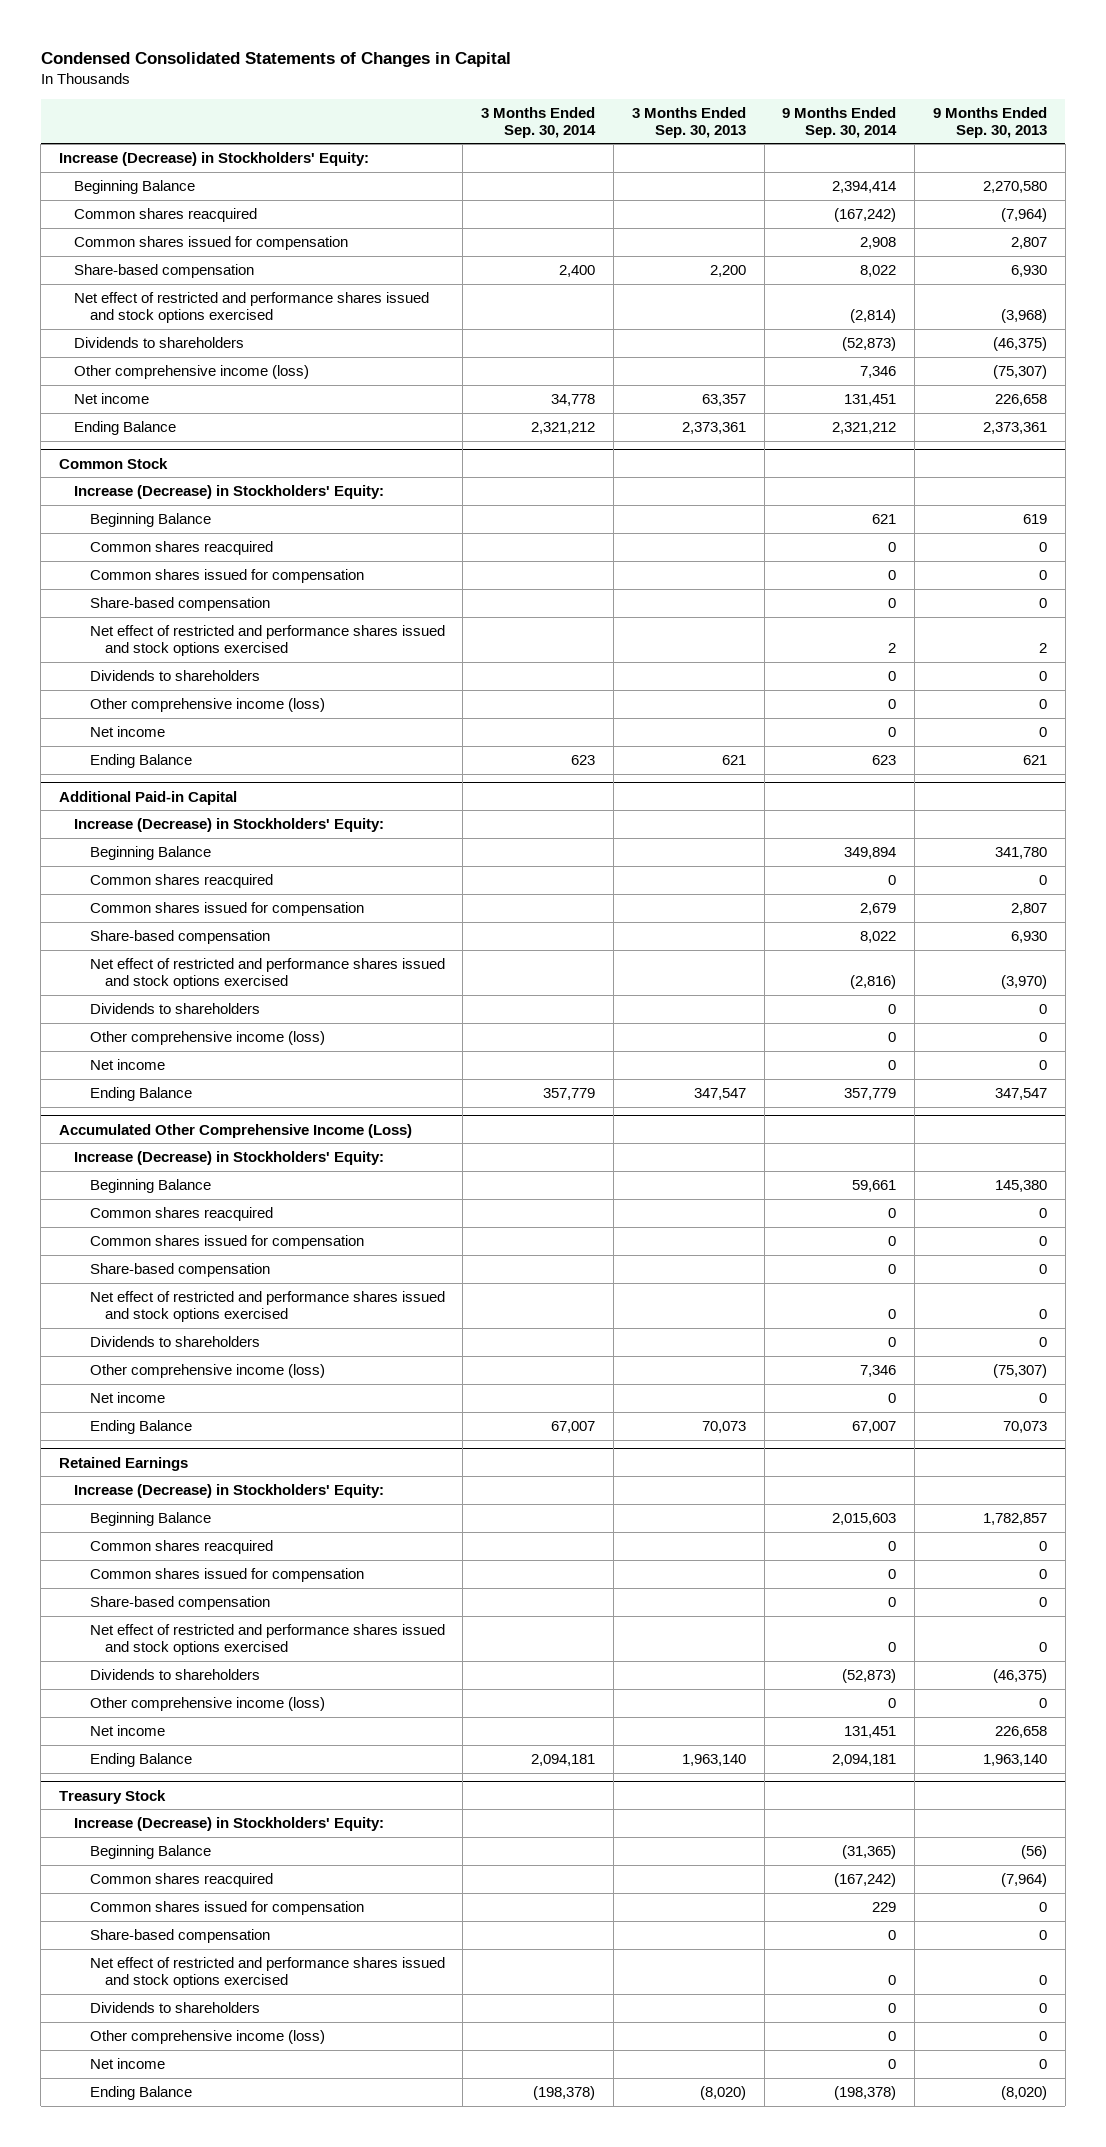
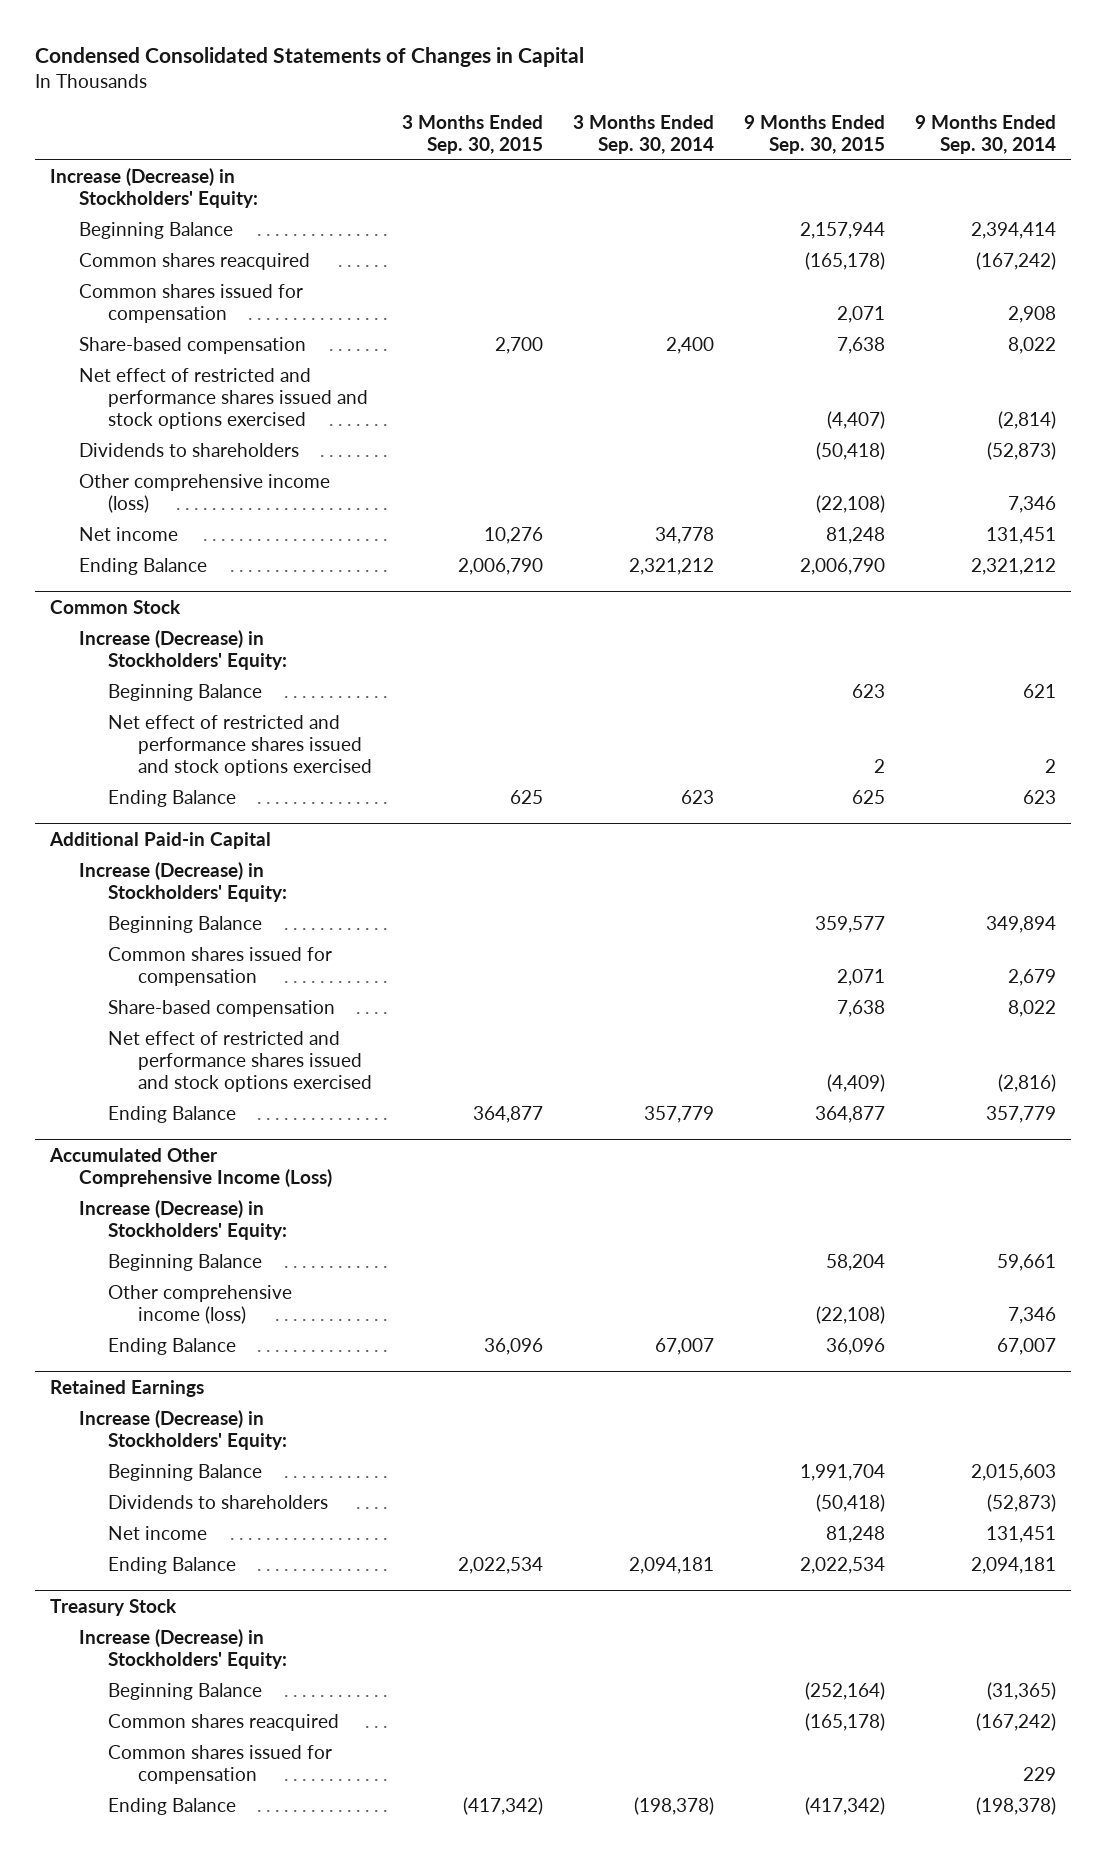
[631,106,746,138] 3 Months Ended Sep. 30, 2013 -> none
[933,106,1048,138] 9 Months Ended Sep. 30, 2013 -> none
none -> [401,114,543,154] 3 Months Ended Sep. 30, 2015
none -> [743,114,885,154] 9 Months Ended Sep. 30, 2015
[89,540,273,555] Common shares reacquired -> none
[89,568,364,583] Common shares issued for compensation -> none
[89,596,270,611] Share-based compensation -> none
[89,669,260,681] Dividends to shareholders -> none
[89,697,325,712] Other comprehensive income (loss) -> none
[89,725,165,737] Net income -> none
[89,873,273,888] Common shares reacquired -> none
[89,1002,260,1014] Dividends to shareholders -> none
[89,1030,325,1045] Other comprehensive income (loss) -> none
[89,1058,165,1070] Net income -> none
[89,1206,273,1221] Common shares reacquired -> none
[89,1234,364,1249] Common shares issued for compensation -> none
[89,1262,270,1277] Share-based compensation -> none
[89,1290,445,1323] Net effect of restricted and performance shares issued and stock options exercised -> none
[89,1335,260,1347] Dividends to shareholders -> none
[89,1391,165,1403] Net income -> none
[89,1539,273,1554] Common shares reacquired -> none
[89,1567,364,1582] Common shares issued for compensation -> none
[89,1595,270,1610] Share-based compensation -> none
[89,1623,445,1656] Net effect of restricted and performance shares issued and stock options exercised -> none
[89,1696,325,1711] Other comprehensive income (loss) -> none
[89,1928,270,1943] Share-based compensation -> none
[89,1956,445,1989] Net effect of restricted and performance shares issued and stock options exercised -> none
[89,2001,260,2013] Dividends to shareholders -> none
[89,2029,325,2044] Other comprehensive income (loss) -> none
[89,2057,165,2069] Net income -> none

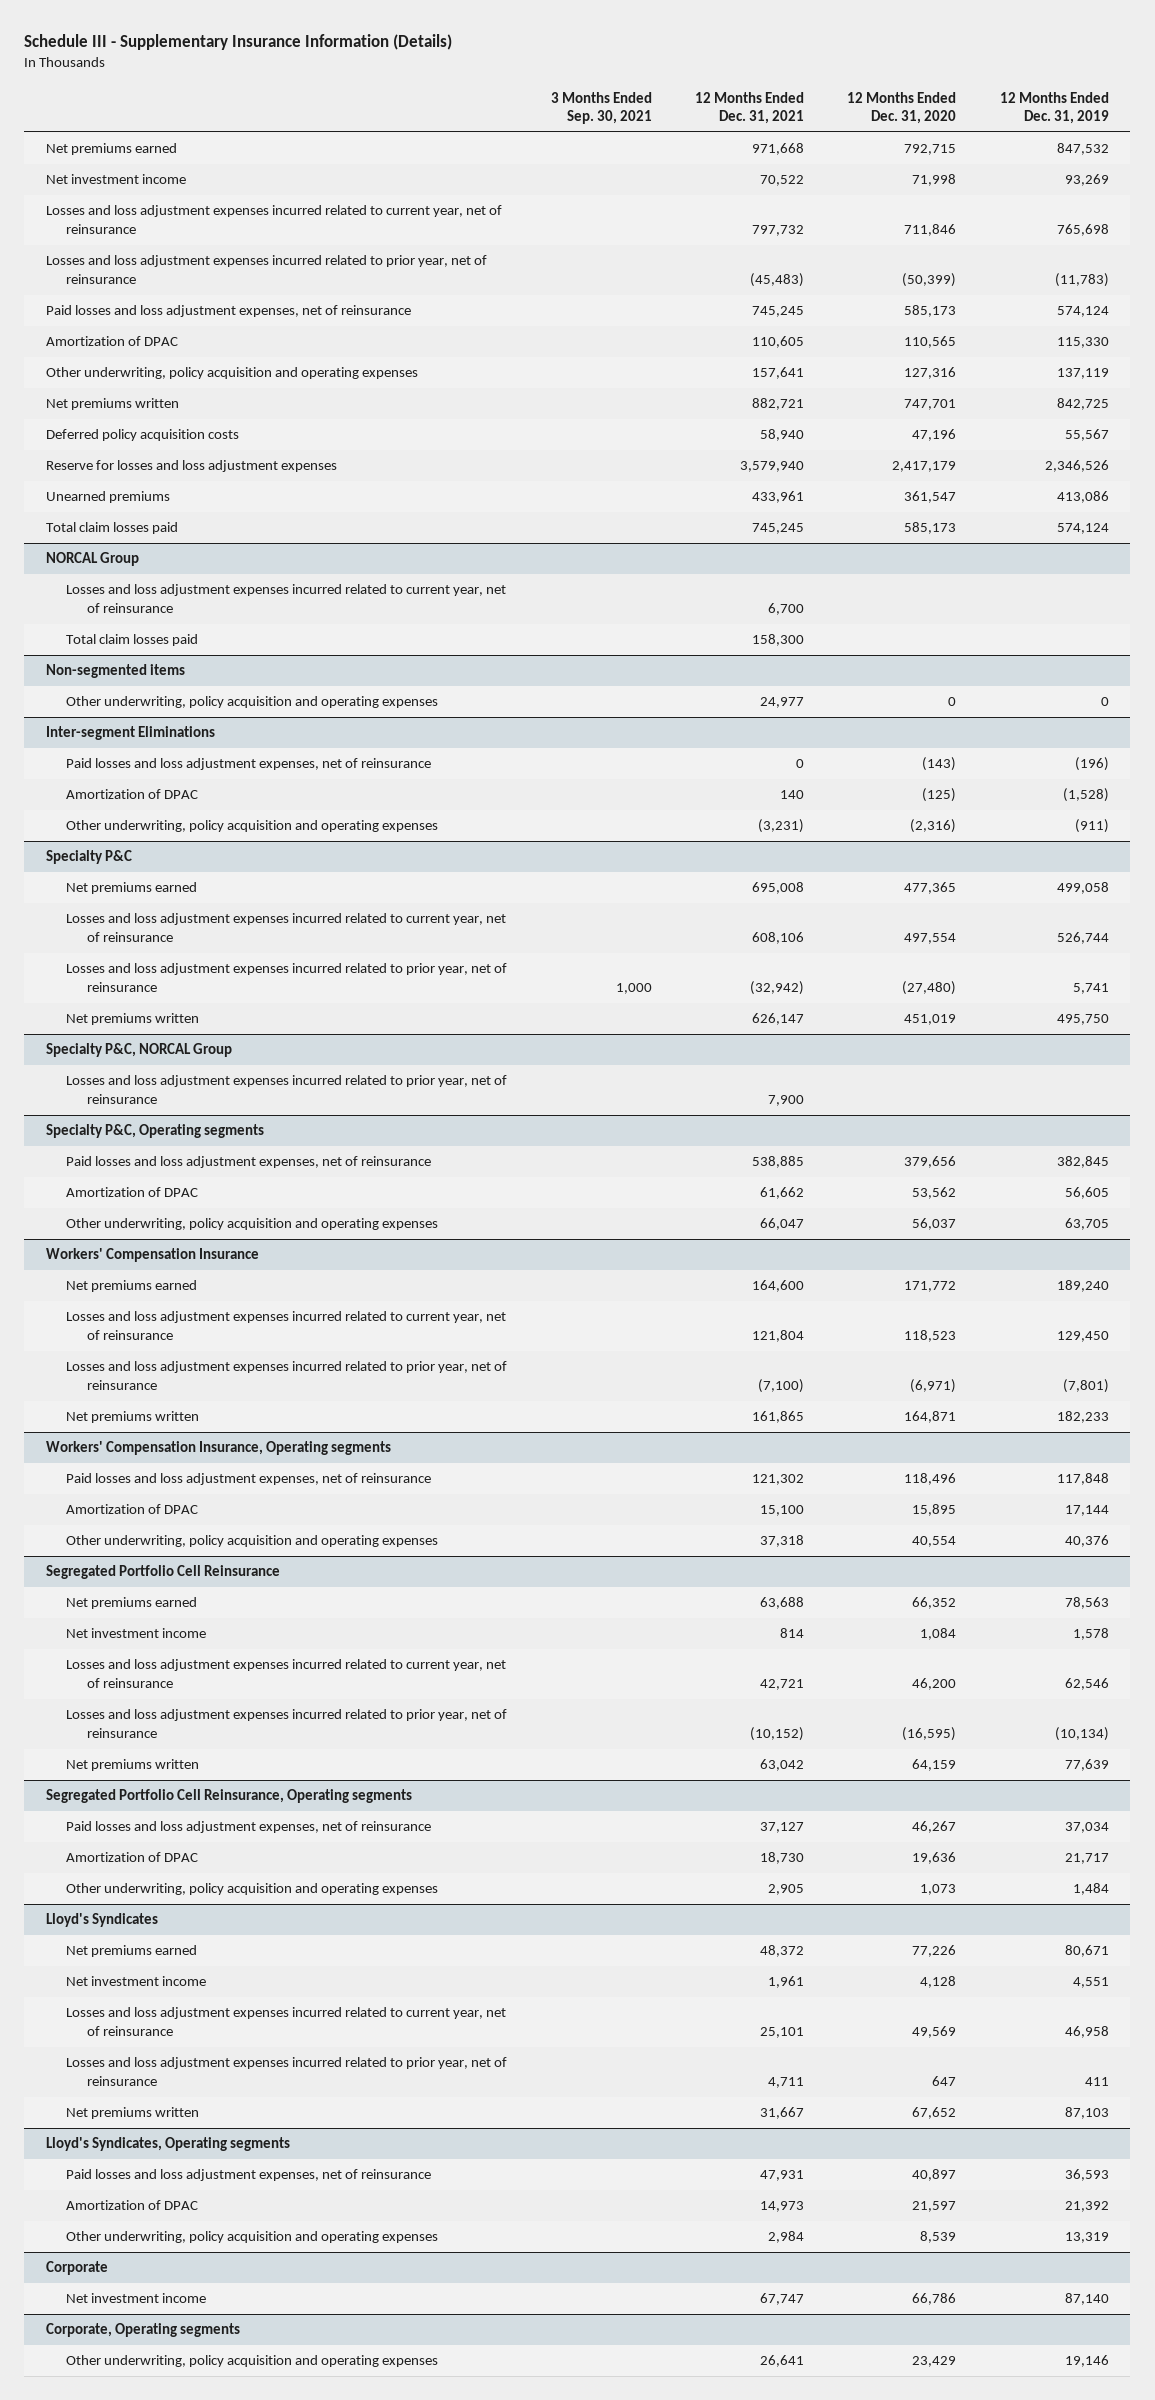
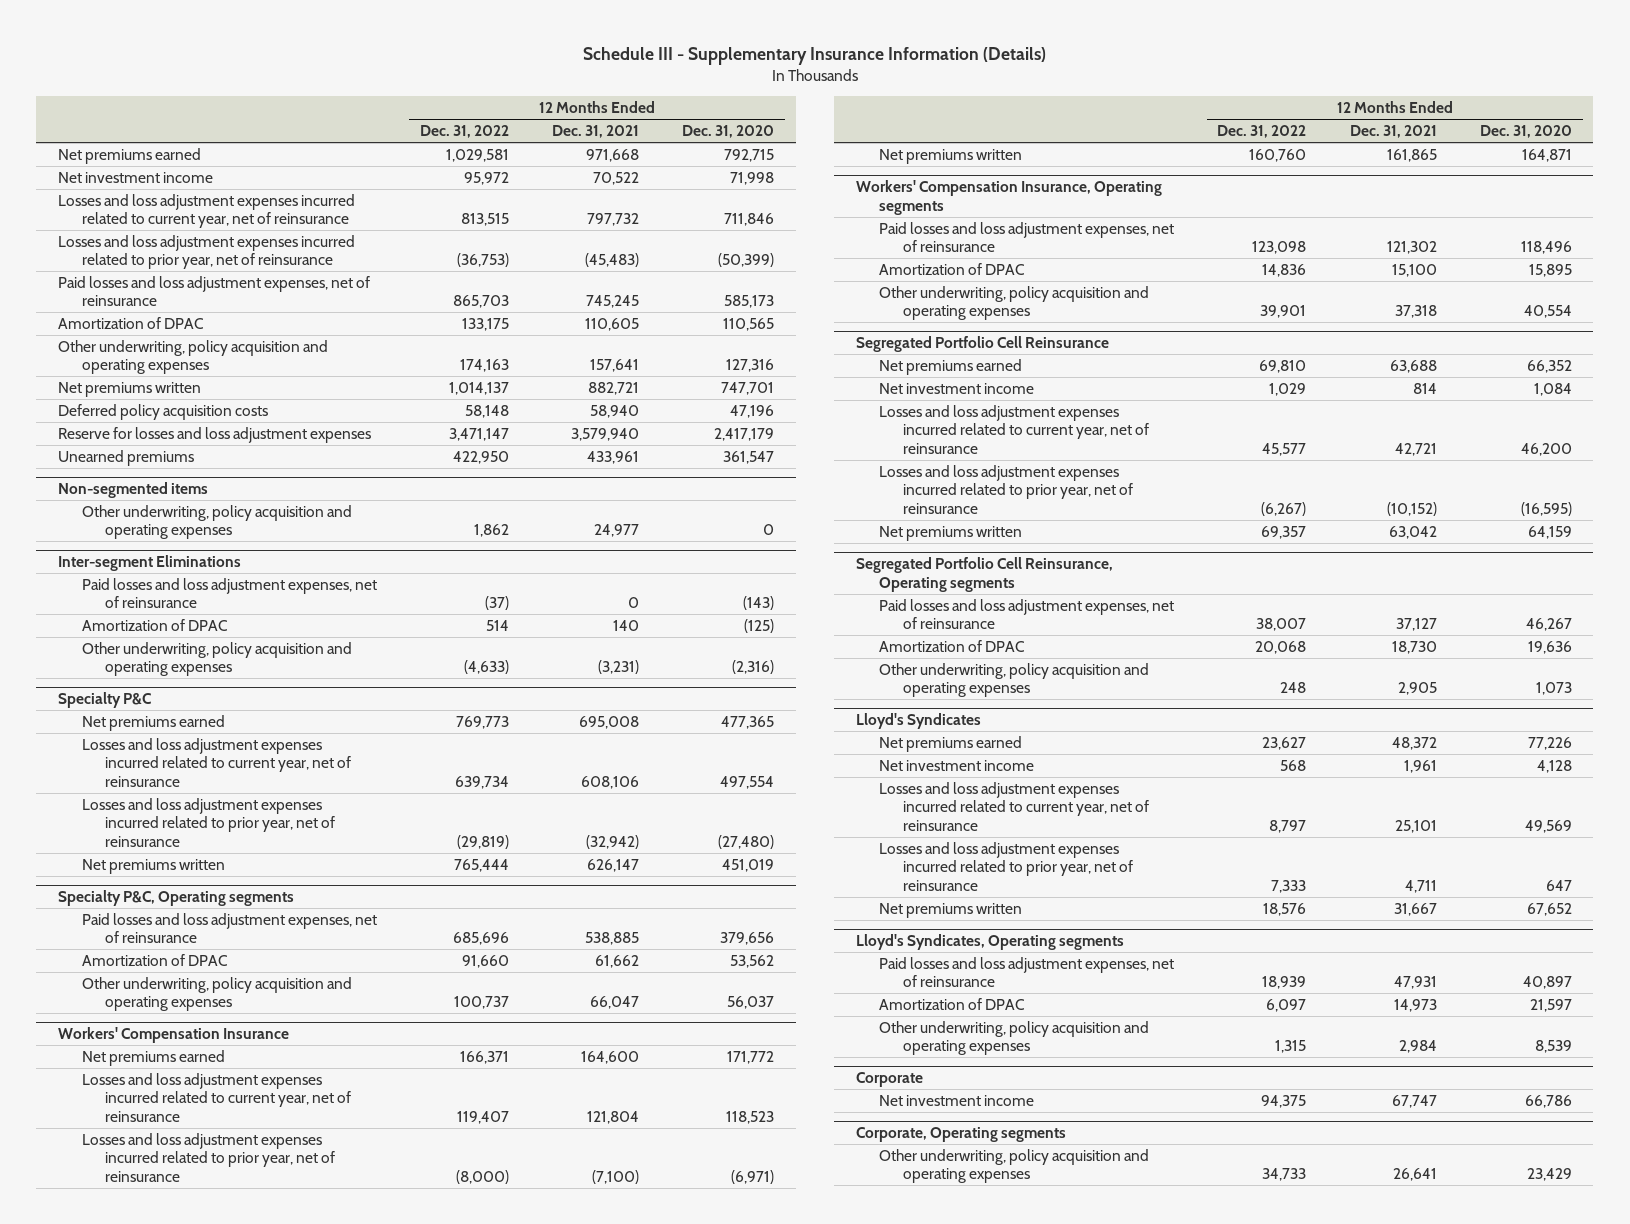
[550,91,652,125] 3 Months Ended Sep. 30, 2021 -> none
[999,91,1109,125] 12 Months Ended Dec. 31, 2019 -> none
none -> [419,125,509,139] Dec. 31, 2022
[45,522,178,535] Total claim losses paid -> none
[45,552,139,567] NORCAL Group -> none
[66,584,507,614] Losses and loss adjustment expenses incurred related to current year, net of reinsurance -> none
[66,634,199,647] Total claim losses paid -> none
[45,1043,232,1058] Specialty P&C, NORCAL Group -> none
[66,1075,508,1105] Losses and loss adjustment expenses incurred related to prior year, net of reinsurance -> none

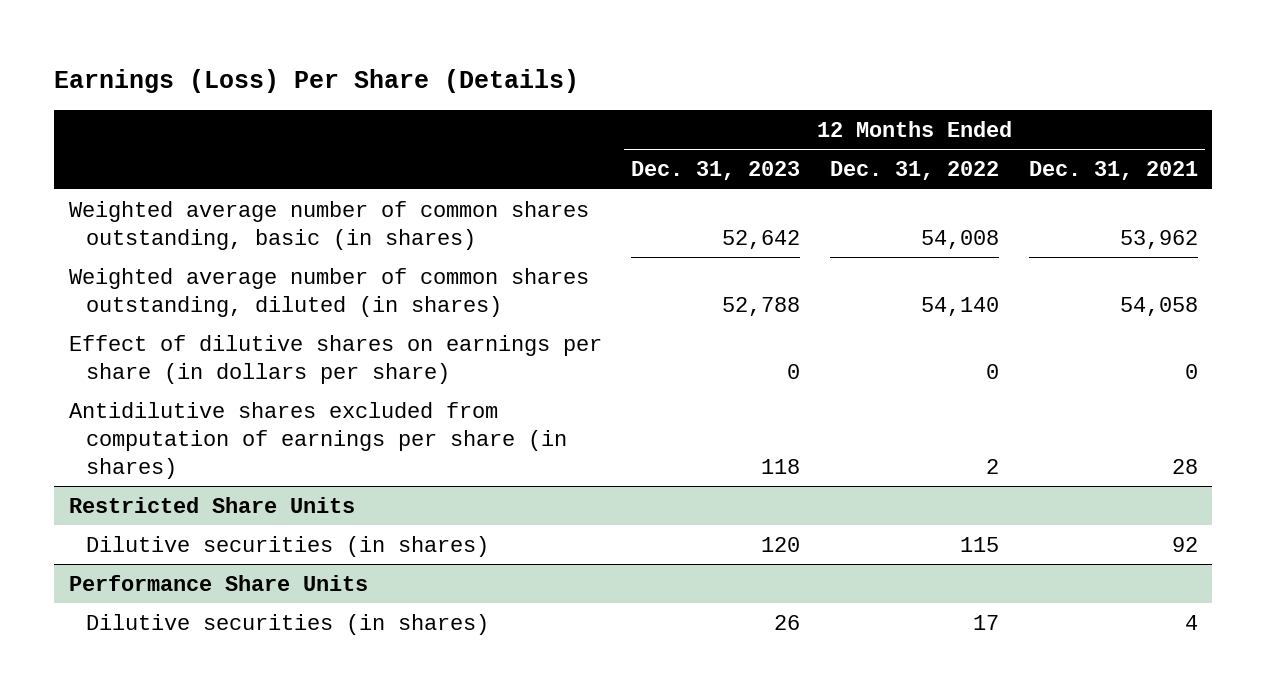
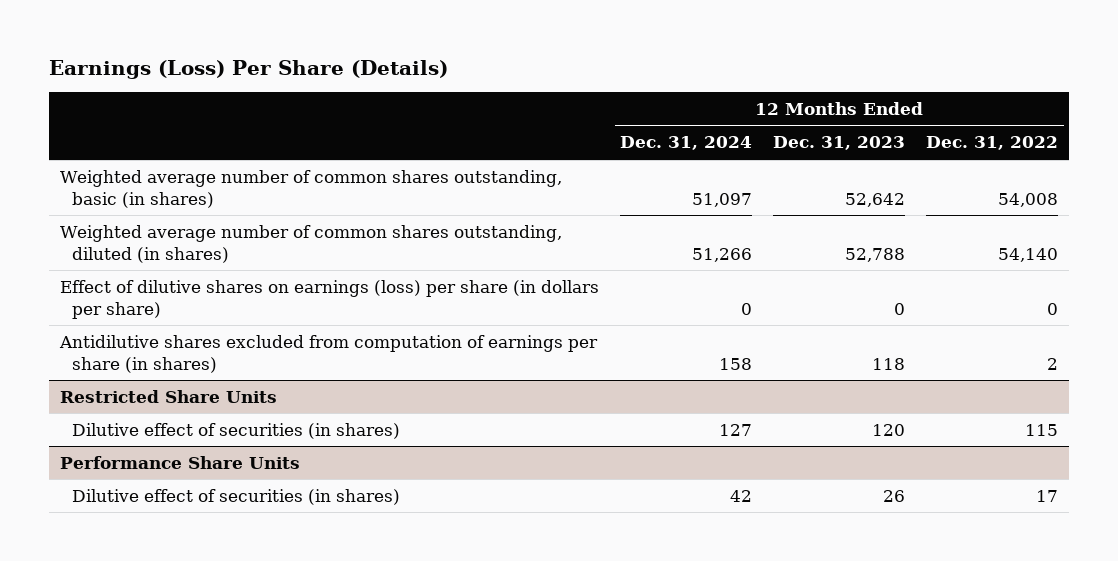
[1028,161,1198,181] Dec. 31, 2021 -> none
none -> [619,136,752,151] Dec. 31, 2024
[68,334,602,384] Effect of dilutive shares on earnings per share (in dollars per share) -> [59,279,599,319] Effect of dilutive shares on earnings (loss) per share (in dollars per share)
[86,535,490,557] Dilutive securities (in shares) -> [72,422,401,439] Dilutive effect of securities (in shares)
[86,613,490,635] Dilutive securities (in shares) -> [72,488,401,505] Dilutive effect of securities (in shares)

